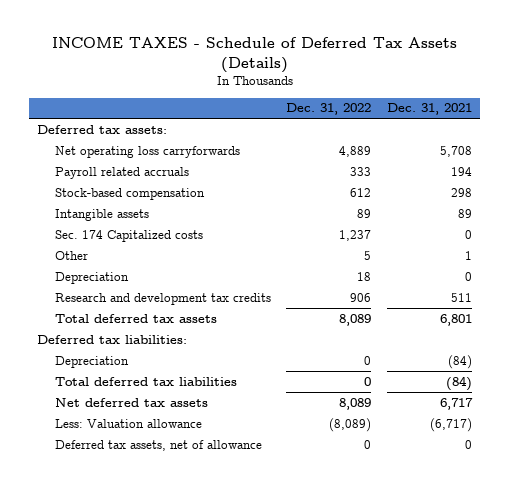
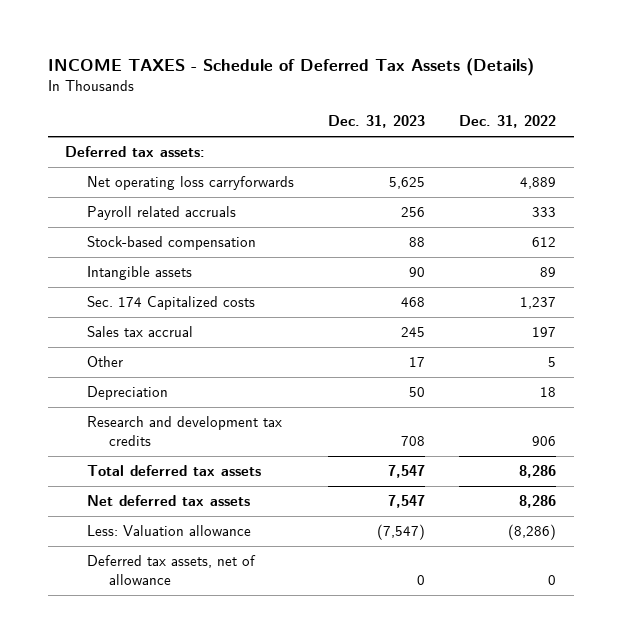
[387,103,473,116] Dec. 31, 2021 -> none
none -> [328,115,426,129] Dec. 31, 2023
none -> [87,326,194,338] Sales tax accrual
[36,334,187,344] Deferred tax liabilities: -> none
[54,355,129,368] Depreciation -> none
[54,376,237,386] Total deferred tax liabilities -> none
[339,313,372,326] 8,089 -> [519,465,557,479] 8,286
[339,397,372,410] 8,089 -> [519,495,557,509] 8,286
[329,417,372,432] (8,089) -> [508,524,557,541] (8,286)

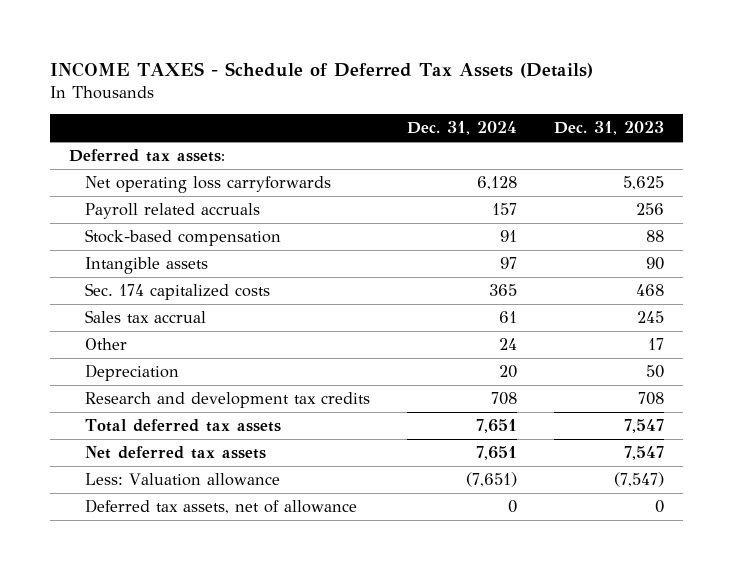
[459,115,557,129] Dec. 31, 2022 -> none
none -> [407,121,518,136] Dec. 31, 2024
[87,296,256,311] Sec. 174 Capitalized costs -> [85,283,271,301] Sec. 174 capitalized costs

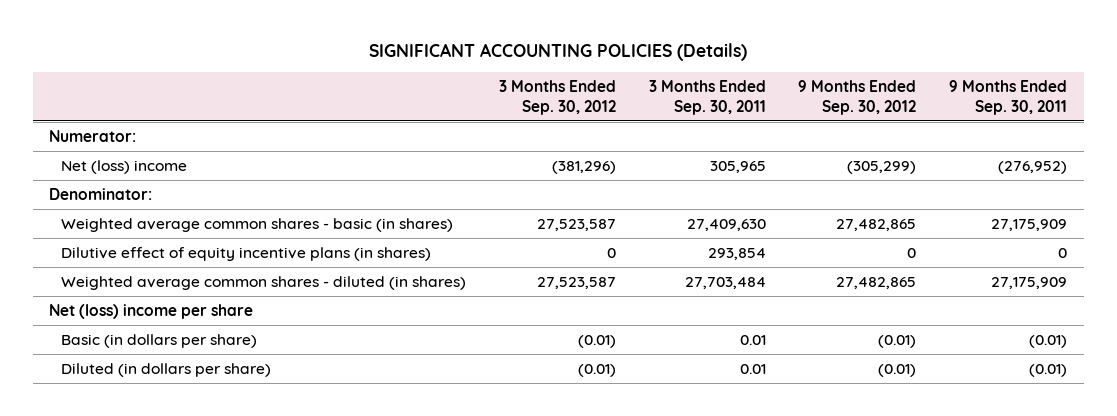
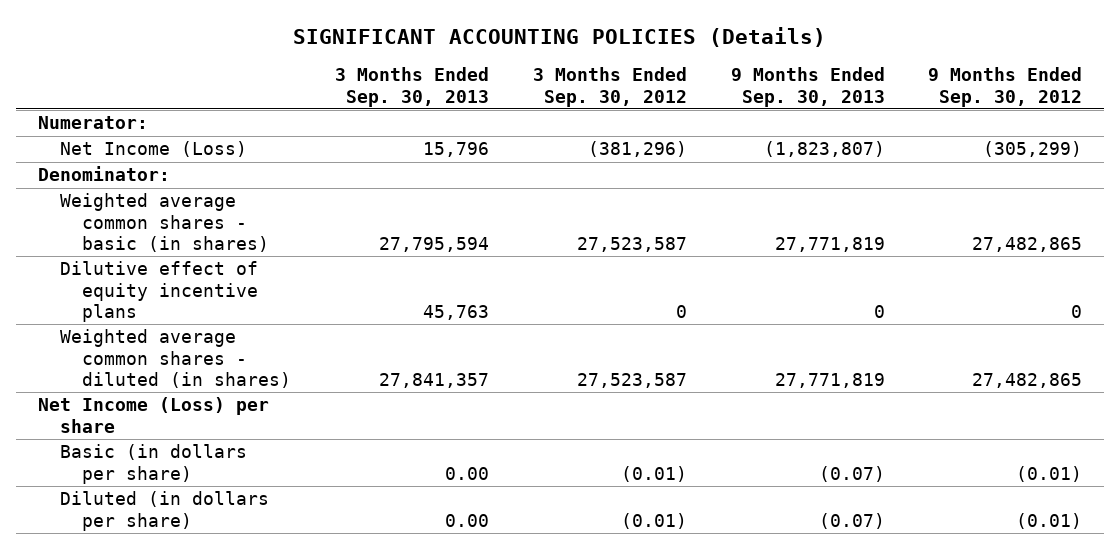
[648,79,766,115] 3 Months Ended Sep. 30, 2011 -> none
[949,79,1068,115] 9 Months Ended Sep. 30, 2011 -> none
none -> [334,67,489,107] 3 Months Ended Sep. 30, 2013
none -> [730,67,885,107] 9 Months Ended Sep. 30, 2013
[60,159,187,174] Net (loss) income -> [60,141,248,158] Net Income (Loss)
[60,246,431,261] Dilutive effect of equity incentive plans (in shares) -> [60,261,259,322] Dilutive effect of equity incentive plans
[49,303,254,319] Net (loss) income per share -> [37,397,269,433] Net Income (Loss) per share

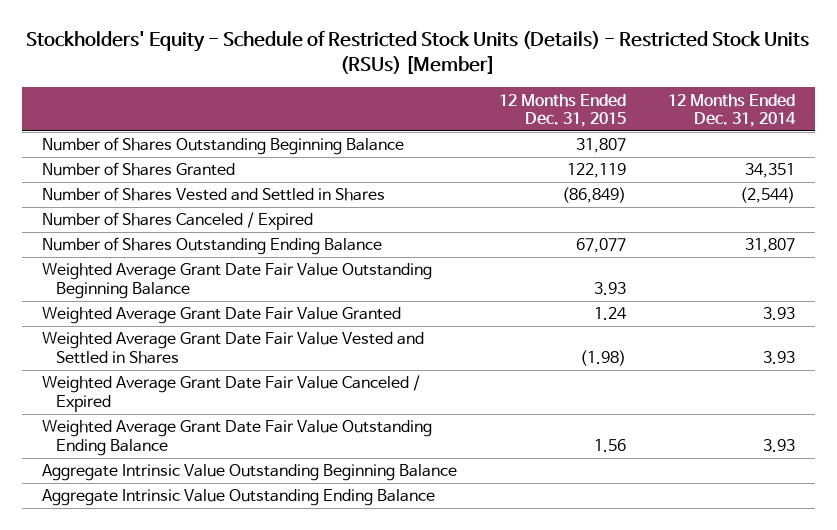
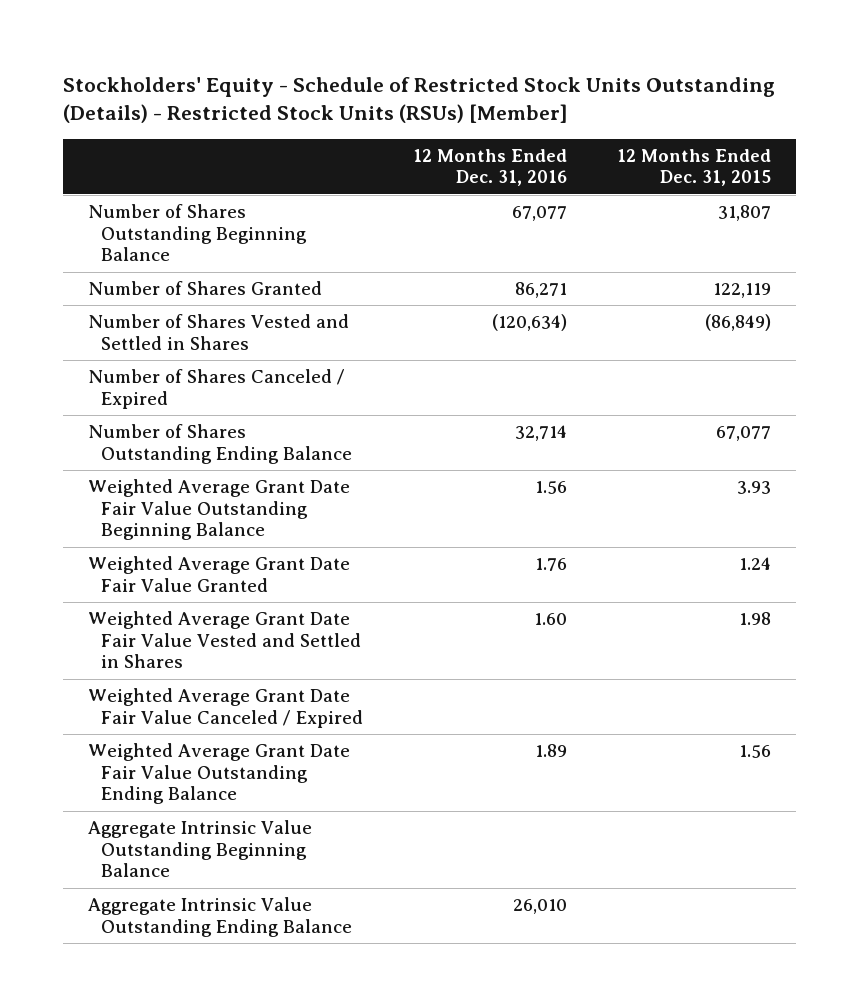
[26,31,810,75] Stockholders' Equity - Schedule of Restricted Stock Units (Details) - Restricted Stock Units (RSUs) [Member] -> [63,76,776,124] Stockholders' Equity - Schedule of Restricted Stock Units Outstanding (Details) - Restricted Stock Units (RSUs) [Member]
[667,93,796,127] 12 Months Ended Dec. 31, 2014 -> none
none -> [413,148,568,187] 12 Months Ended Dec. 31, 2016
[579,349,626,366] (1.98) -> [739,612,772,626] 1.98

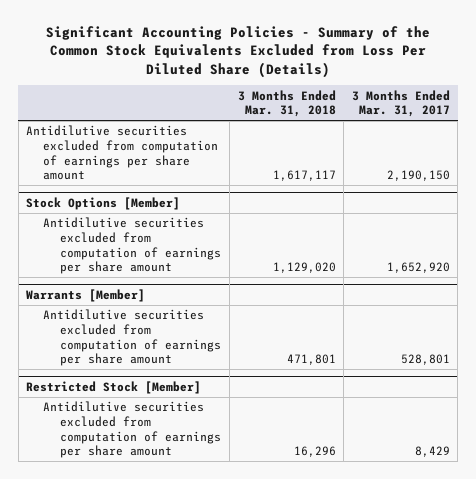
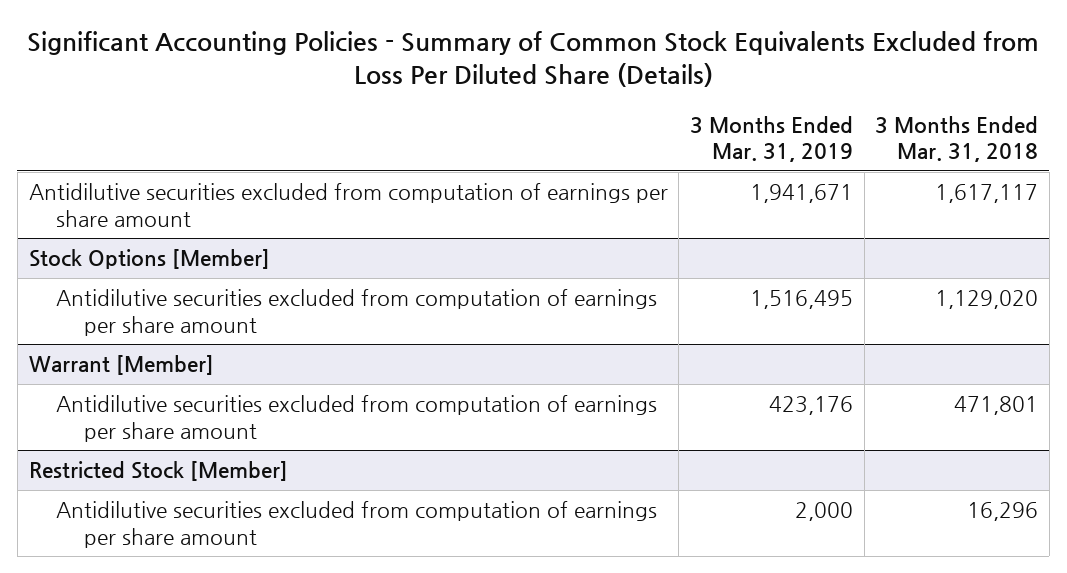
[46,25,431,78] Significant Accounting Policies - Summary of the Common Stock Equivalents Excluded from Loss Per Diluted Share (Details) -> [27,31,1040,88] Significant Accounting Policies - Summary of Common Stock Equivalents Excluded from Loss Per Diluted Share (Details)
[351,89,450,118] 3 Months Ended Mar. 31, 2017 -> none
none -> [689,115,853,163] 3 Months Ended Mar. 31, 2019
[26,288,146,302] Warrants [Member] -> [28,355,214,376] Warrant [Member]

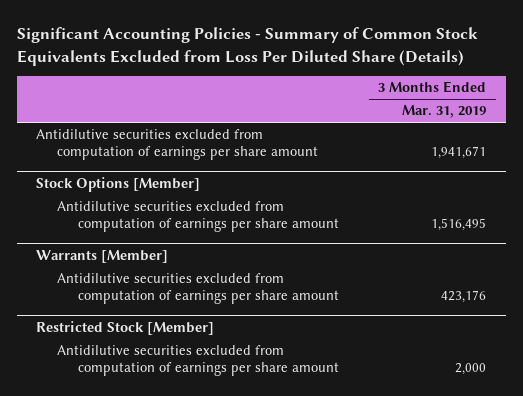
[875,115,1039,163] 3 Months Ended Mar. 31, 2018 -> none
[28,355,214,376] Warrant [Member] -> [36,249,169,263] Warrants [Member]

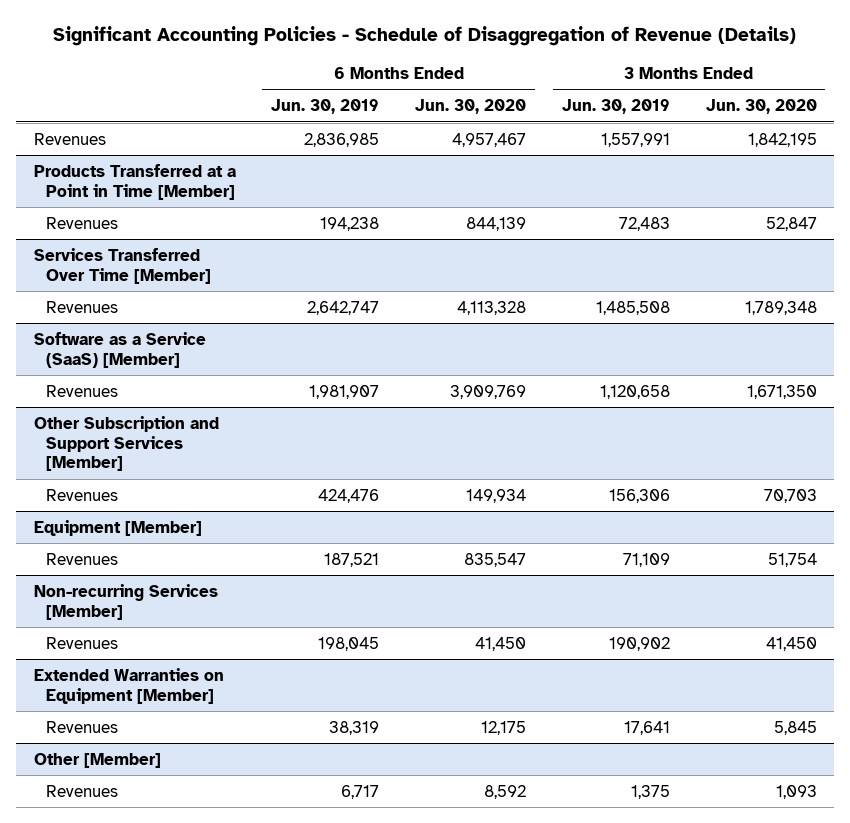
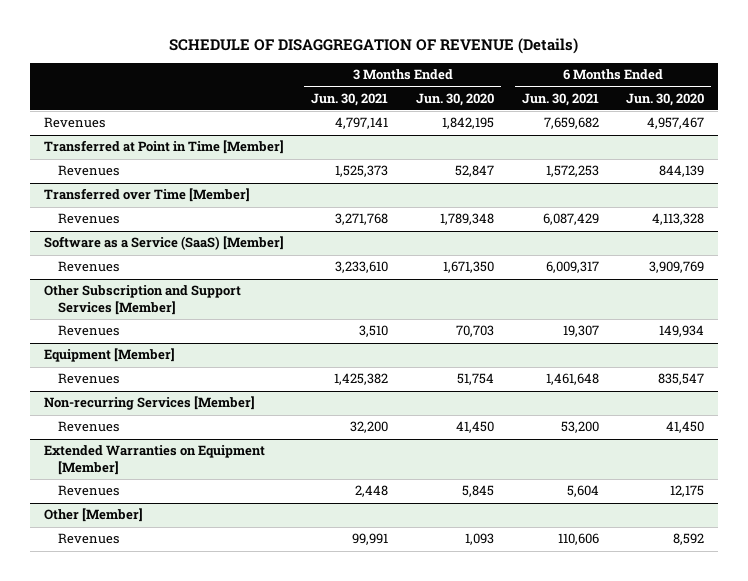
[53,26,797,47] Significant Accounting Policies - Schedule of Disaggregation of Revenue (Details) -> [168,37,578,54] SCHEDULE OF DISAGGREGATION OF REVENUE (Details)
[271,99,380,115] Jun. 30, 2019 -> none
[561,99,670,115] Jun. 30, 2019 -> none
none -> [311,92,389,106] Jun. 30, 2021
none -> [521,92,599,106] Jun. 30, 2021
[33,163,236,200] Products Transferred at a Point in Time [Member] -> [43,140,284,155] Transferred at Point in Time [Member]
[33,247,211,284] Services Transferred Over Time [Member] -> [43,188,250,203] Transferred over Time [Member]

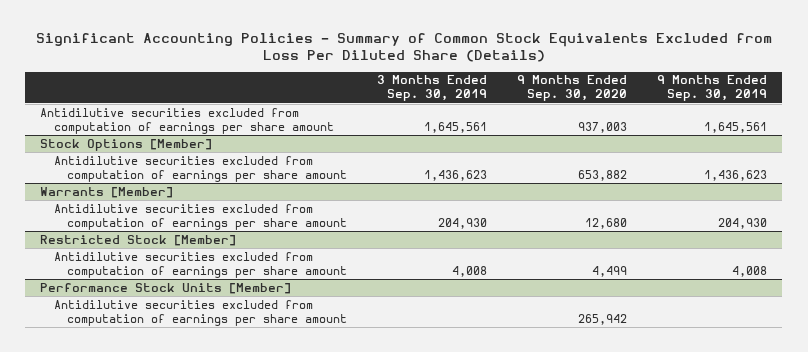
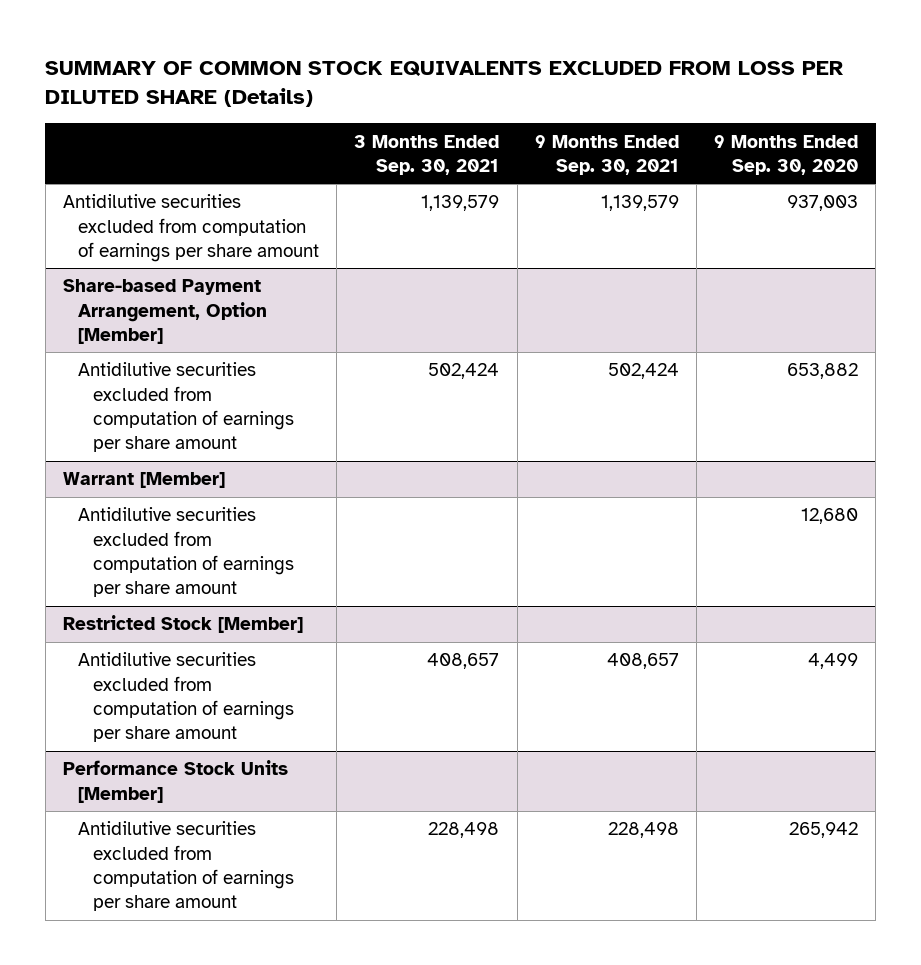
[35,32,772,63] Significant Accounting Policies - Summary of Common Stock Equivalents Excluded from Loss Per Diluted Share (Details) -> [45,60,845,108] SUMMARY OF COMMON STOCK EQUIVALENTS EXCLUDED FROM LOSS PER DILUTED SHARE (Details)
[377,75,488,102] 3 Months Ended Sep. 30, 2019 -> none
[657,75,768,102] 9 Months Ended Sep. 30, 2019 -> none
none -> [354,134,500,175] 3 Months Ended Sep. 30, 2021
none -> [534,134,679,175] 9 Months Ended Sep. 30, 2021
[40,138,213,151] Stock Options [Member] -> [63,279,268,344] Share-based Payment Arrangement, Option [Member]
[40,186,174,198] Warrants [Member] -> [63,472,226,489] Warrant [Member]

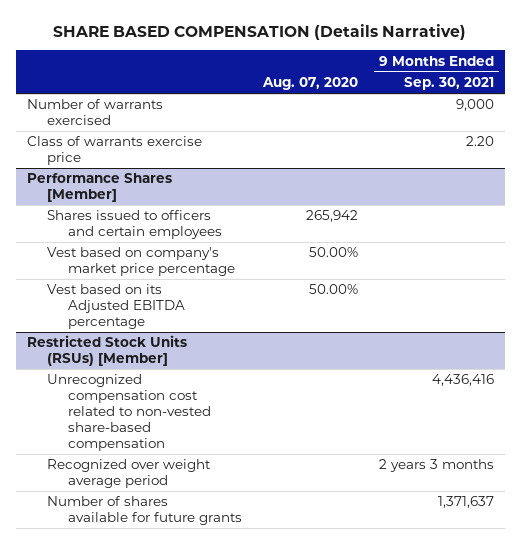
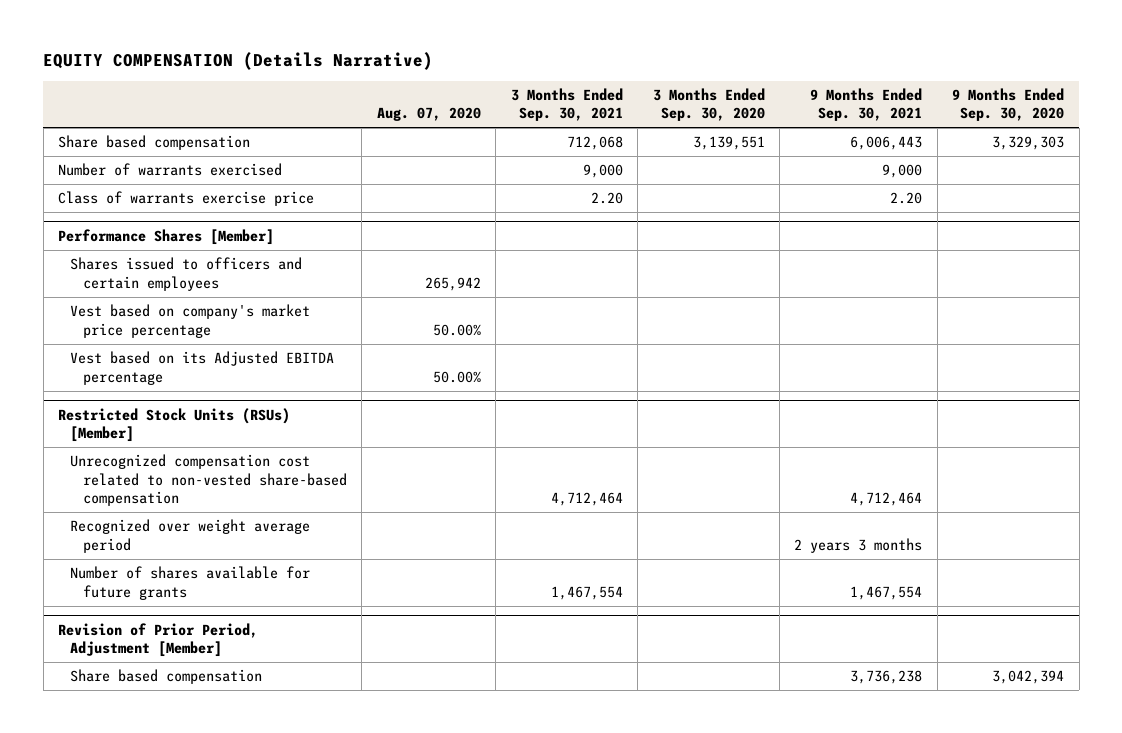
[53,23,467,40] SHARE BASED COMPENSATION (Details Narrative) -> [43,51,434,70] EQUITY COMPENSATION (Details Narrative)
none -> [510,87,623,122] 3 Months Ended Sep. 30, 2021
none -> [652,87,765,122] 3 Months Ended Sep. 30, 2020
none -> [952,87,1065,122] 9 Months Ended Sep. 30, 2020
none -> [57,135,250,151] Share based compensation
[432,374,495,387] 4,436,416 -> [850,492,923,507] 4,712,464
[438,496,495,509] 1,371,637 -> [850,585,923,600] 1,467,554
none -> [57,622,258,658] Revision of Prior Period, Adjustment [Member]
none -> [70,669,263,685] Share based compensation

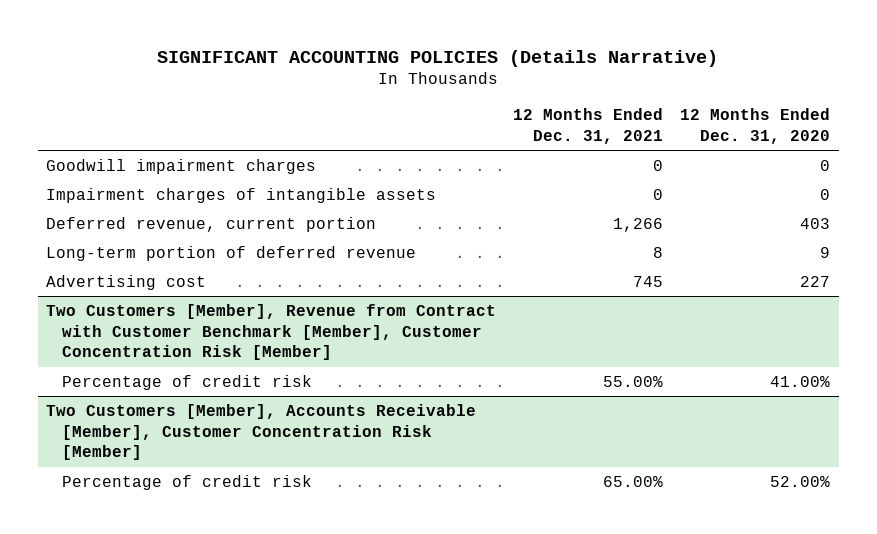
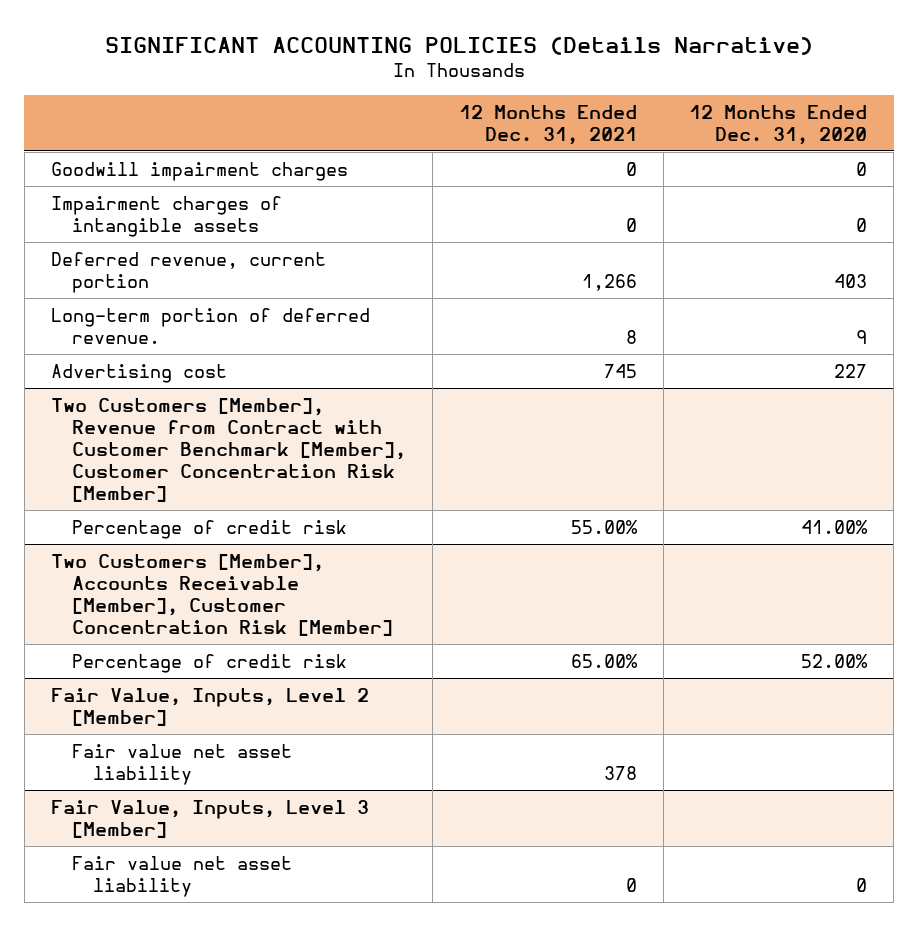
[46,245,417,261] Long-term portion of deferred revenue -> [50,307,370,344] Long-term portion of deferred revenue.
none -> [50,687,369,726] Fair Value, Inputs, Level 2 [Member]
none -> [72,743,293,785] Fair value net asset liability
none -> [50,799,369,838] Fair Value, Inputs, Level 3 [Member]
none -> [72,855,293,897] Fair value net asset liability

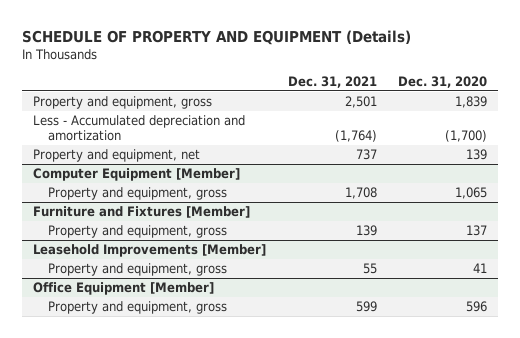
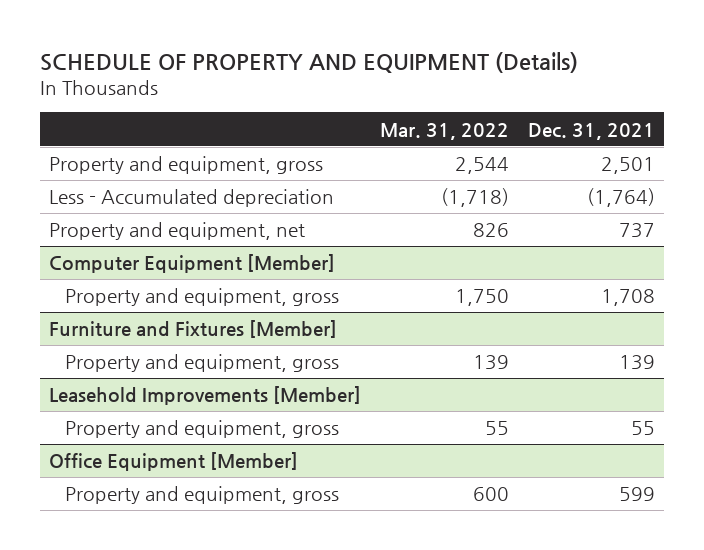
[398,76,488,89] Dec. 31, 2020 -> none
none -> [380,122,510,140] Mar. 31, 2022
[32,115,245,142] Less - Accumulated depreciation and amortization -> [49,189,335,208] Less - Accumulated depreciation

